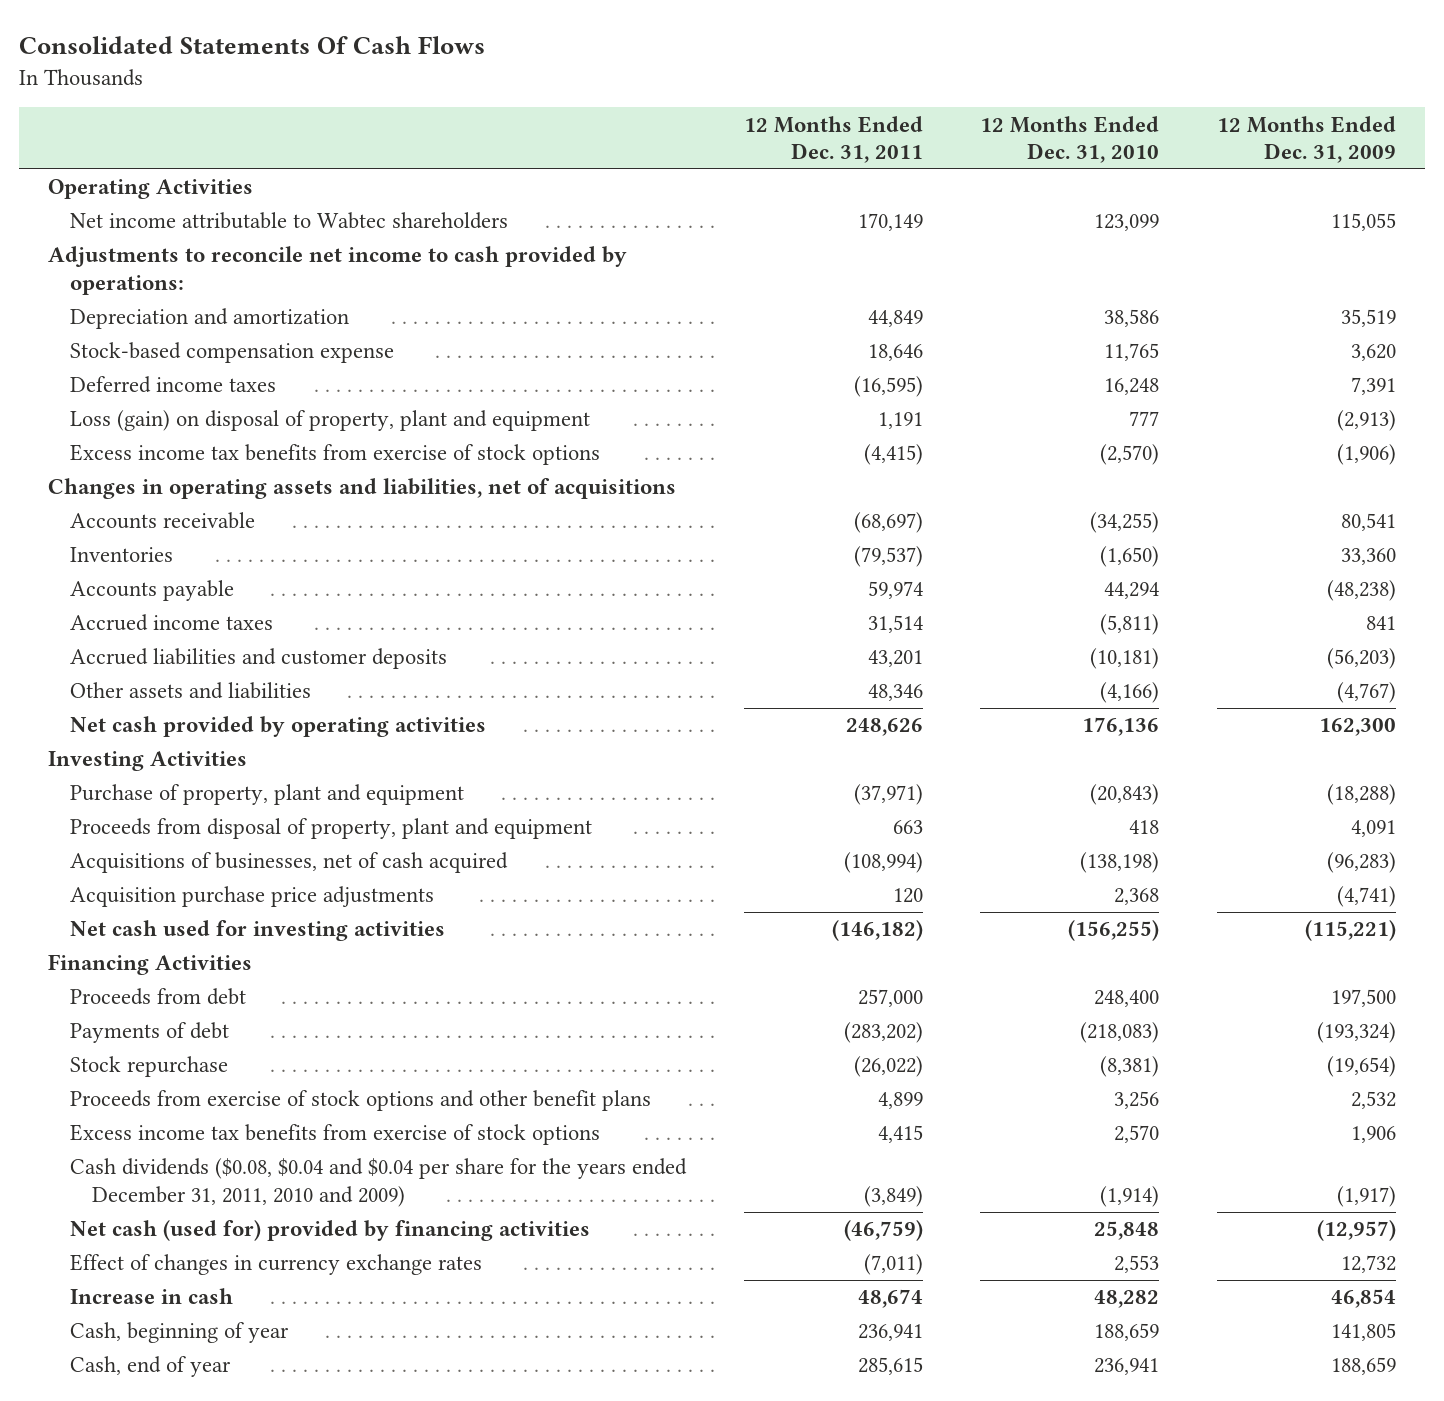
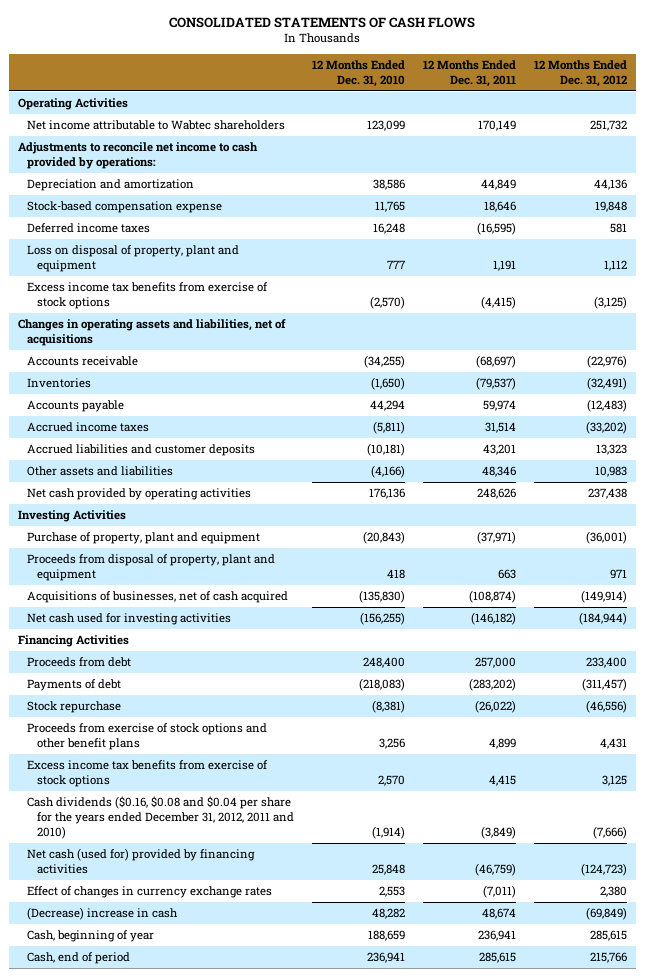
[19,36,486,55] Consolidated Statements Of Cash Flows -> [169,16,476,28] CONSOLIDATED STATEMENTS OF CASH FLOWS
[1216,115,1396,164] 12 Months Ended Dec. 31, 2009 -> none
none -> [533,60,627,87] 12 Months Ended Dec. 31, 2012
[70,410,591,432] Loss (gain) on disposal of property, plant and equipment -> [27,245,240,273] Loss on disposal of property, plant and equipment
[70,886,435,908] Acquisition purchase price adjustments -> none
[843,852,923,874] (108,994) -> [468,590,516,604] (108,874)
[1080,852,1160,874] (138,198) -> [358,590,405,604] (135,830)
[70,1158,688,1207] Cash dividends ($0.08, $0.04 and $0.04 per share for the years ended December 31, 2011, 2010 and 2009) -> [27,796,294,839] Cash dividends ($0.16, $0.08 and $0.04 per share for the years ended December 31, 2012, 2011 and 2010)
[70,1288,234,1305] Increase in cash -> [27,907,179,921] (Decrease) increase in cash
[70,1356,232,1378] Cash, end of year -> [27,952,131,965] Cash, end of period

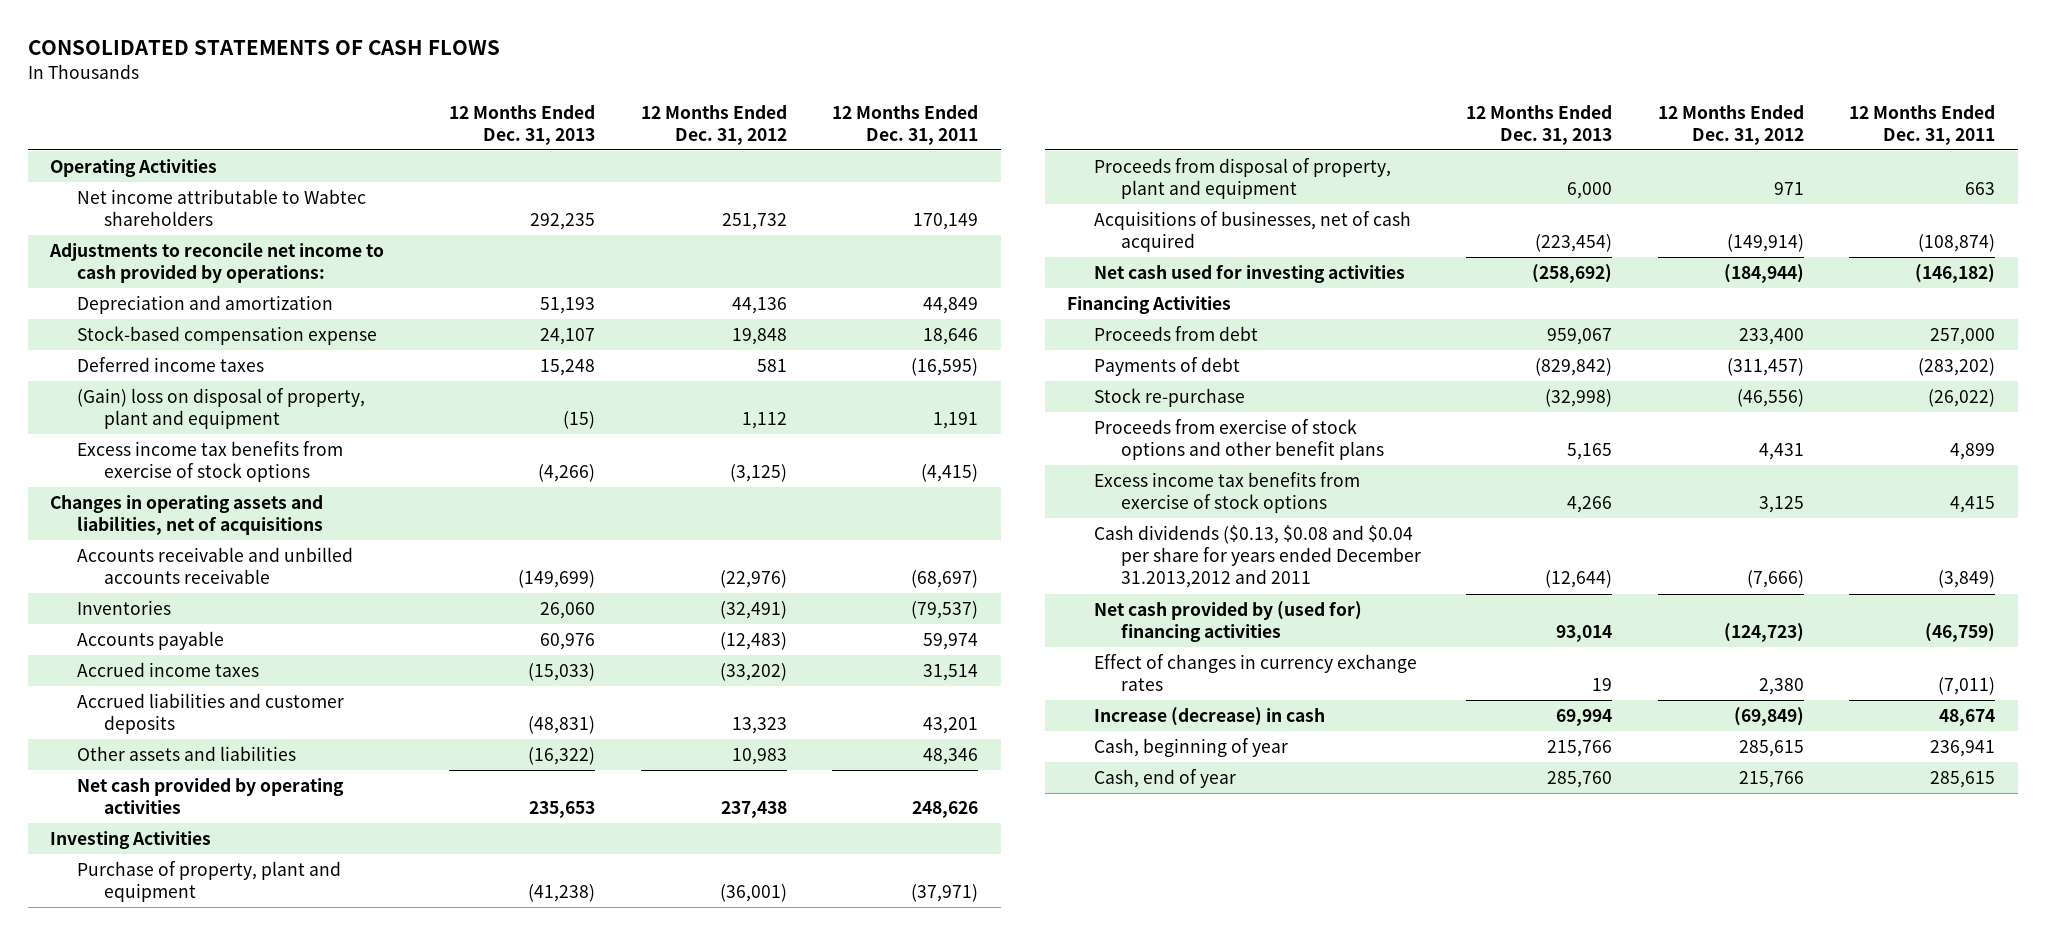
[311,60,405,87] 12 Months Ended Dec. 31, 2010 -> none
none -> [449,104,596,145] 12 Months Ended Dec. 31, 2013
[27,245,240,273] Loss on disposal of property, plant and equipment -> [77,388,366,430] (Gain) loss on disposal of property, plant and equipment
[27,356,139,367] Accounts receivable -> [77,547,354,585] Accounts receivable and unbilled accounts receivable
[27,701,122,714] Stock repurchase -> [1094,388,1246,408] Stock re-purchase
[27,796,294,839] Cash dividends ($0.16, $0.08 and $0.04 per share for the years ended December 31, 2012, 2011 and 2010) -> [1094,525,1421,589] Cash dividends ($0.13, $0.08 and $0.04 per share for years ended December 31.2013,2012 and 2011
[27,848,256,875] Net cash (used for) provided by financing activities -> [1094,601,1363,643] Net cash provided by (used for) financing activities
[27,907,179,921] (Decrease) increase in cash -> [1094,707,1326,727] Increase (decrease) in cash
[27,952,131,965] Cash, end of period -> [1094,769,1237,789] Cash, end of year

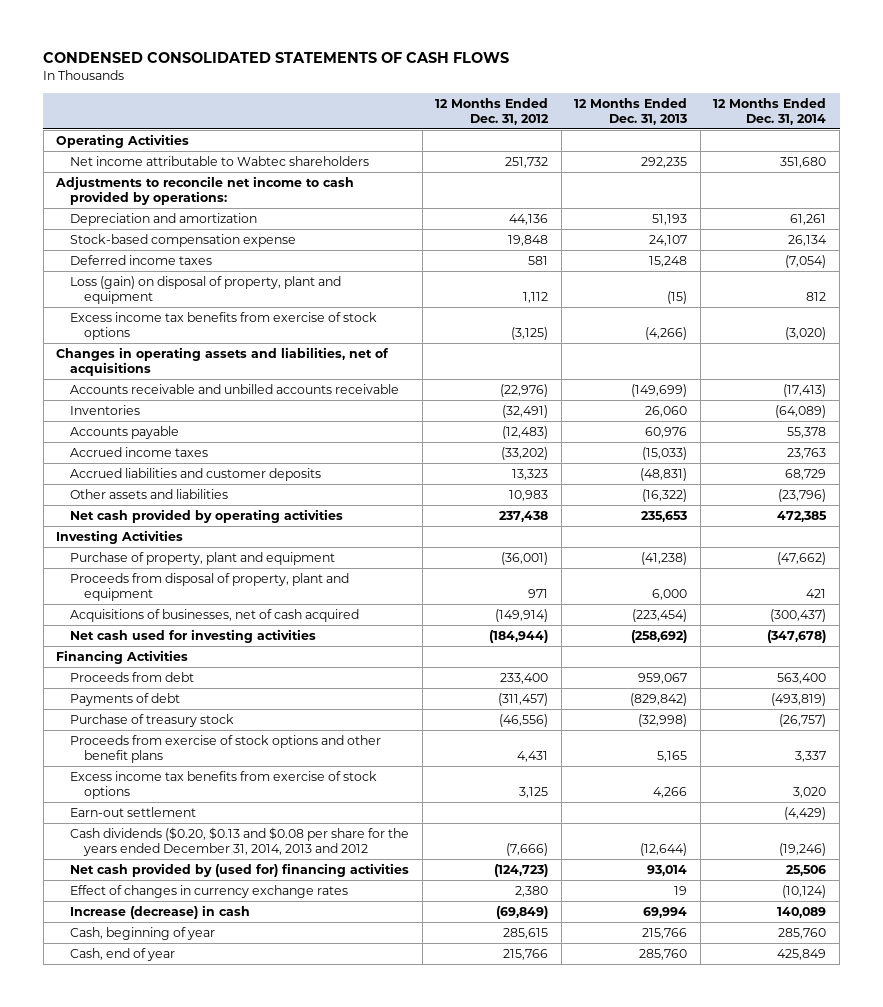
[27,40,500,56] CONSOLIDATED STATEMENTS OF CASH FLOWS -> [43,51,510,63] CONDENSED CONSOLIDATED STATEMENTS OF CASH FLOWS
[831,104,978,145] 12 Months Ended Dec. 31, 2011 -> none
none -> [713,97,827,125] 12 Months Ended Dec. 31, 2014
[77,388,366,430] (Gain) loss on disposal of property, plant and equipment -> [70,275,342,305] Loss (gain) on disposal of property, plant and equipment
[1094,388,1246,408] Stock re-purchase -> [70,713,235,727] Purchase of treasury stock
none -> [70,806,197,817] Earn-out settlement
[1094,525,1421,589] Cash dividends ($0.13, $0.08 and $0.04 per share for years ended December 31.2013,2012 and 2011 -> [70,826,410,857] Cash dividends ($0.20, $0.13 and $0.08 per share for the years ended December 31, 2014, 2013 and 2012

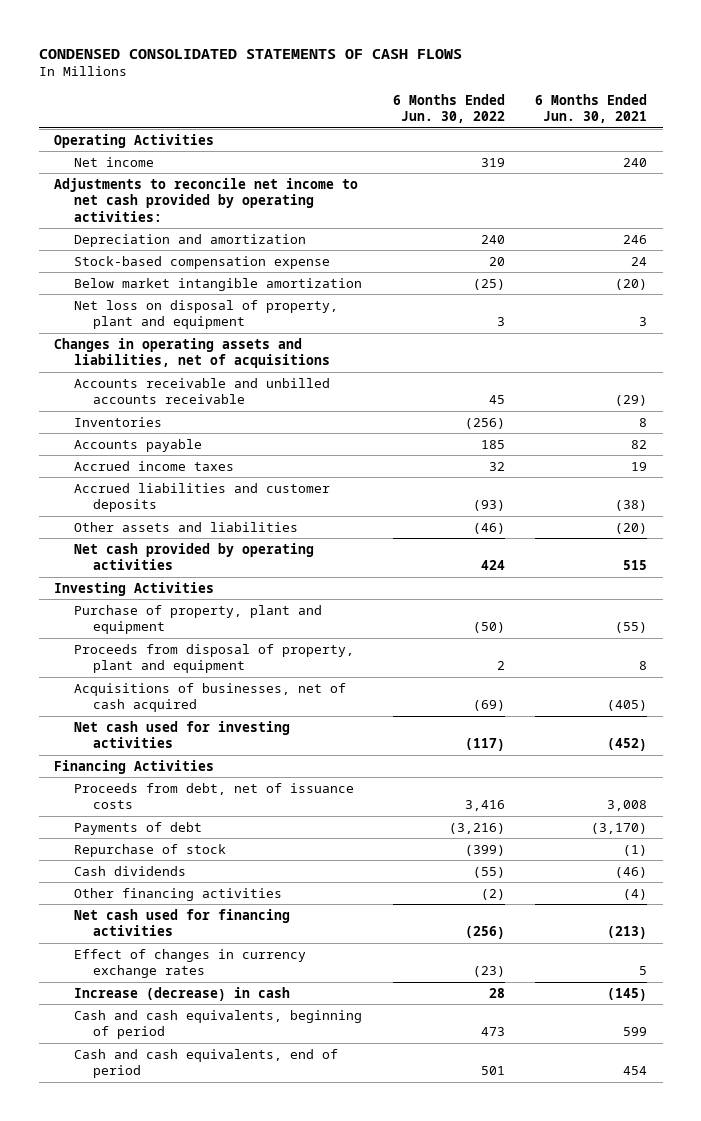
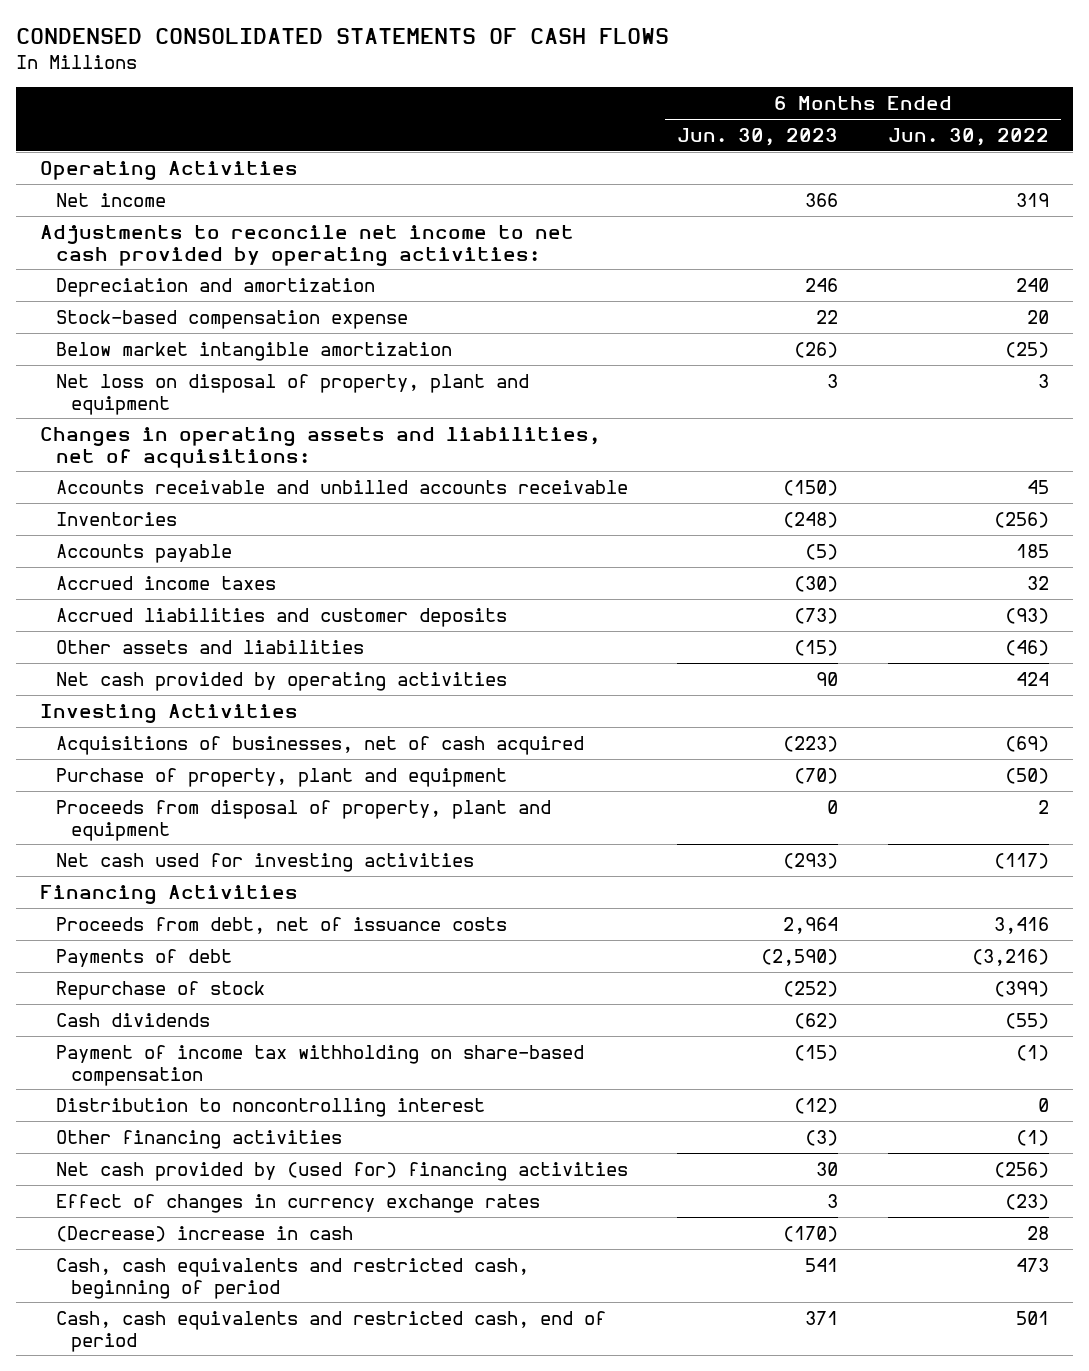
[535,93,648,124] 6 Months Ended Jun. 30, 2021 -> none
none -> [677,127,839,146] Jun. 30, 2023
[54,337,330,369] Changes in operating assets and liabilities, net of acquisitions -> [40,426,601,468] Changes in operating assets and liabilities, net of acquisitions:
[73,682,346,713] Acquisitions of businesses, net of cash acquired -> [55,735,584,755] Acquisitions of businesses, net of cash acquired
none -> [55,1044,584,1086] Payment of income tax withholding on share-based compensation
none -> [55,1097,485,1117] Distribution to noncontrolling interest
[480,888,505,900] (2) -> [1015,1129,1049,1146] (1)
[73,908,290,937] Net cash used for financing activities -> [55,1161,628,1181] Net cash provided by (used for) financing activities
[73,986,290,1001] Increase (decrease) in cash -> [55,1225,353,1242] (Decrease) increase in cash
[73,1009,362,1040] Cash and cash equivalents, beginning of period -> [55,1257,529,1299] Cash, cash equivalents and restricted cash, beginning of period
[73,1048,338,1079] Cash and cash equivalents, end of period -> [55,1310,606,1352] Cash, cash equivalents and restricted cash, end of period

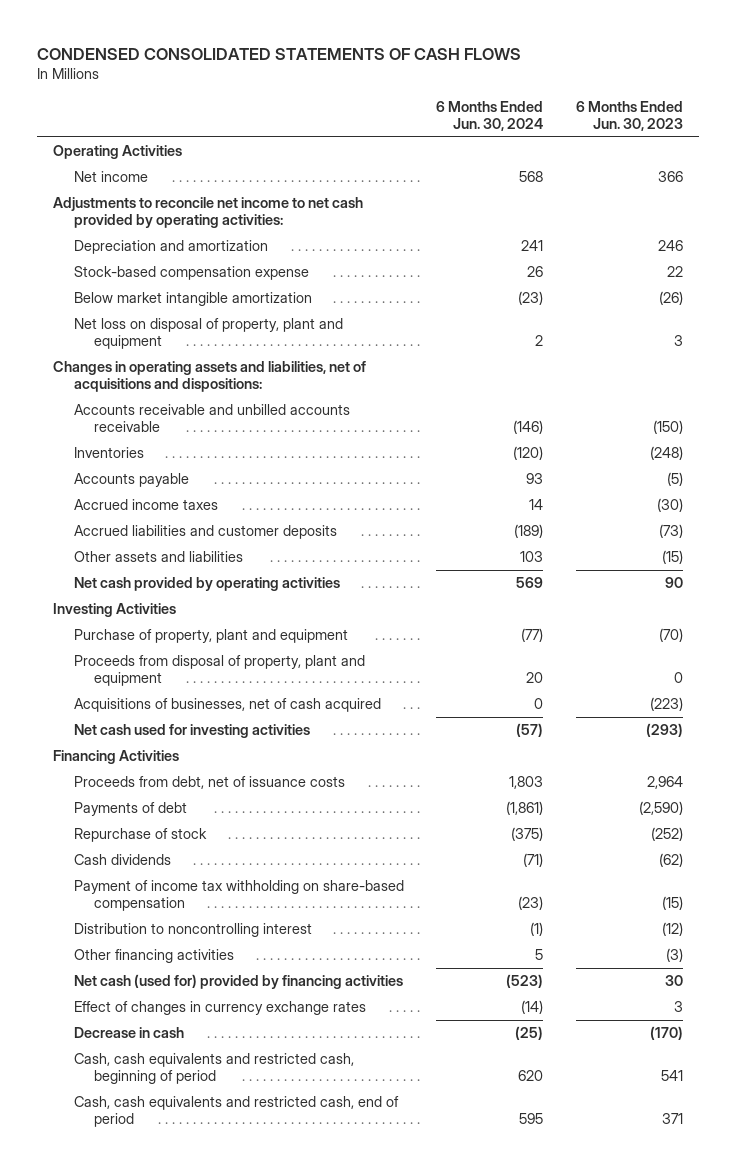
[887,127,1049,146] Jun. 30, 2022 -> none
none -> [436,100,544,131] 6 Months Ended Jun. 30, 2024
[40,426,601,468] Changes in operating assets and liabilities, net of acquisitions: -> [53,361,367,393] Changes in operating assets and liabilities, net of acquisitions and dispositions:
[55,735,584,755] Acquisitions of businesses, net of cash acquired -> [73,698,381,713] Acquisitions of businesses, net of cash acquired
[55,1161,628,1181] Net cash provided by (used for) financing activities -> [73,974,403,990] Net cash (used for) provided by financing activities
[55,1225,353,1242] (Decrease) increase in cash -> [73,1027,184,1039] Decrease in cash

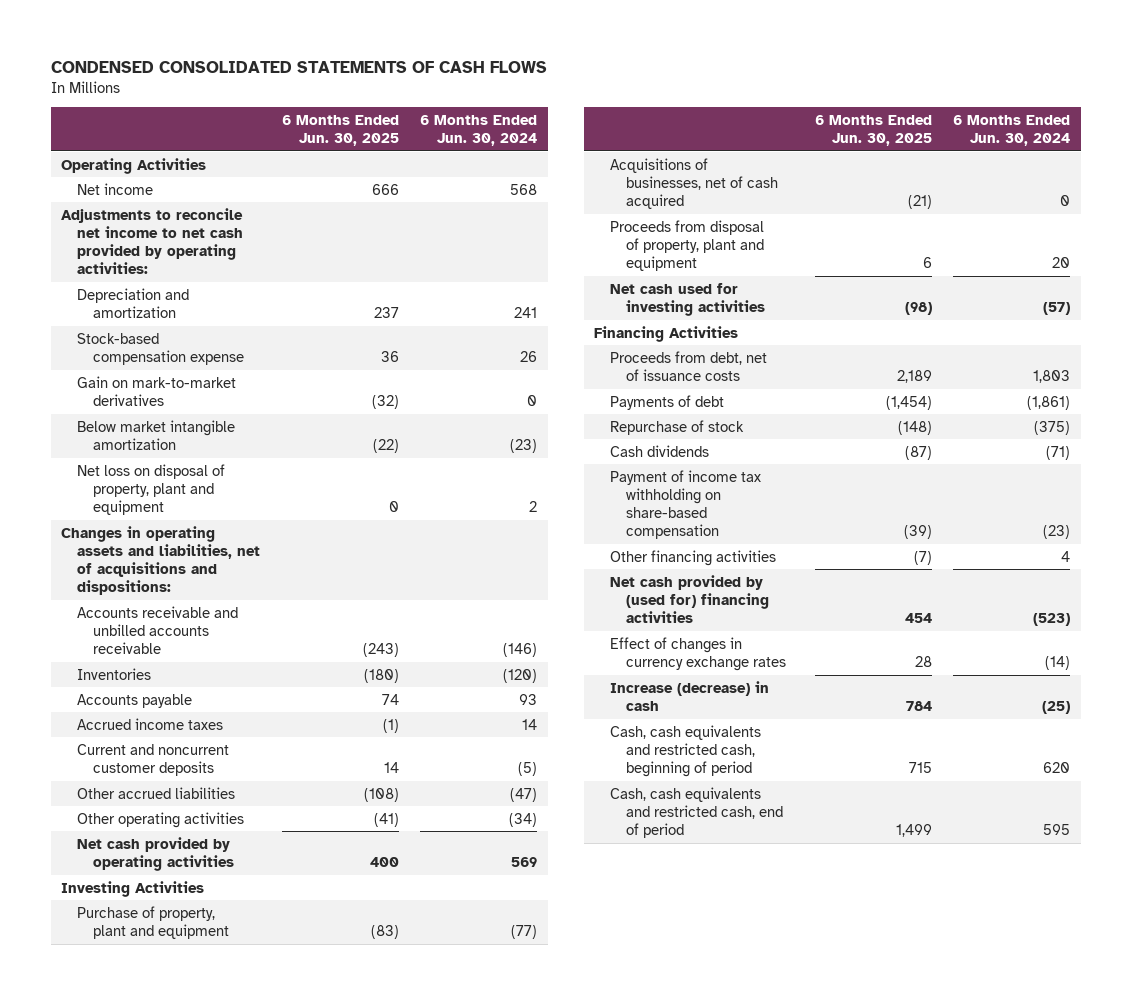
[575,100,683,131] 6 Months Ended Jun. 30, 2023 -> none
none -> [281,114,399,147] 6 Months Ended Jun. 30, 2025
none -> [77,375,237,406] Gain on mark-to-market derivatives
[73,525,337,540] Accrued liabilities and customer deposits -> none
[73,551,243,563] Other assets and liabilities -> none
none -> [77,743,230,776] Current and noncurrent customer deposits
none -> [77,786,236,799] Other accrued liabilities
none -> [77,811,245,828] Other operating activities
[73,655,365,687] Proceeds from disposal of property, plant and equipment -> [610,219,765,272] Proceeds from disposal of property, plant and equipment
[73,923,312,938] Distribution to noncontrolling interest -> none
[535,949,544,961] 5 -> [1061,550,1071,562] 4
[73,974,403,990] Net cash (used for) provided by financing activities -> [610,574,770,624] Net cash provided by (used for) financing activities
[73,1027,184,1039] Decrease in cash -> [610,680,770,711] Increase (decrease) in cash

